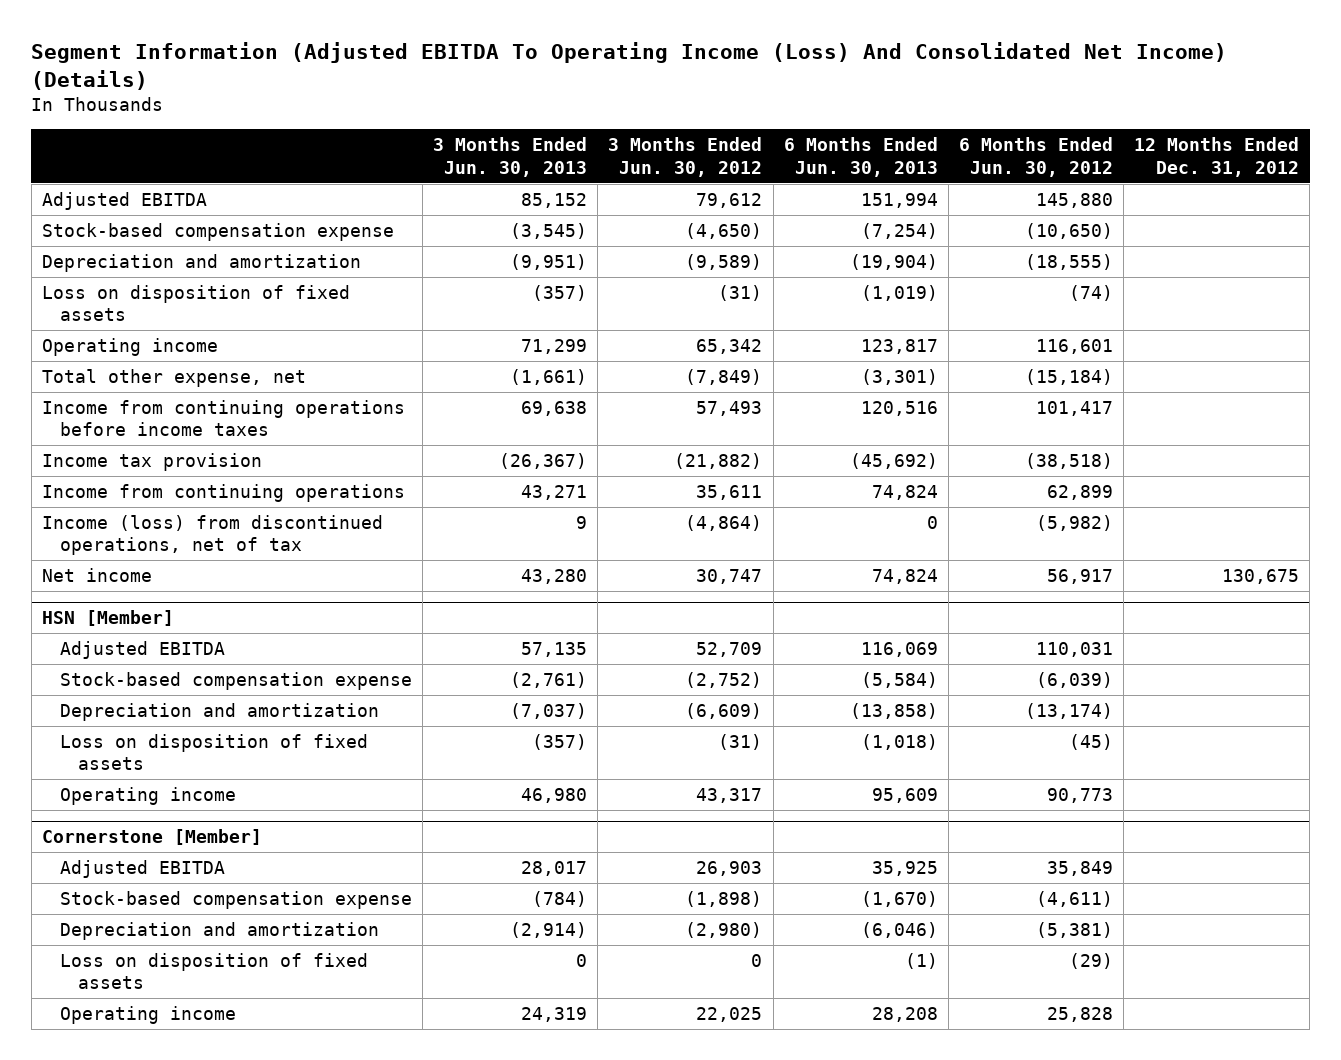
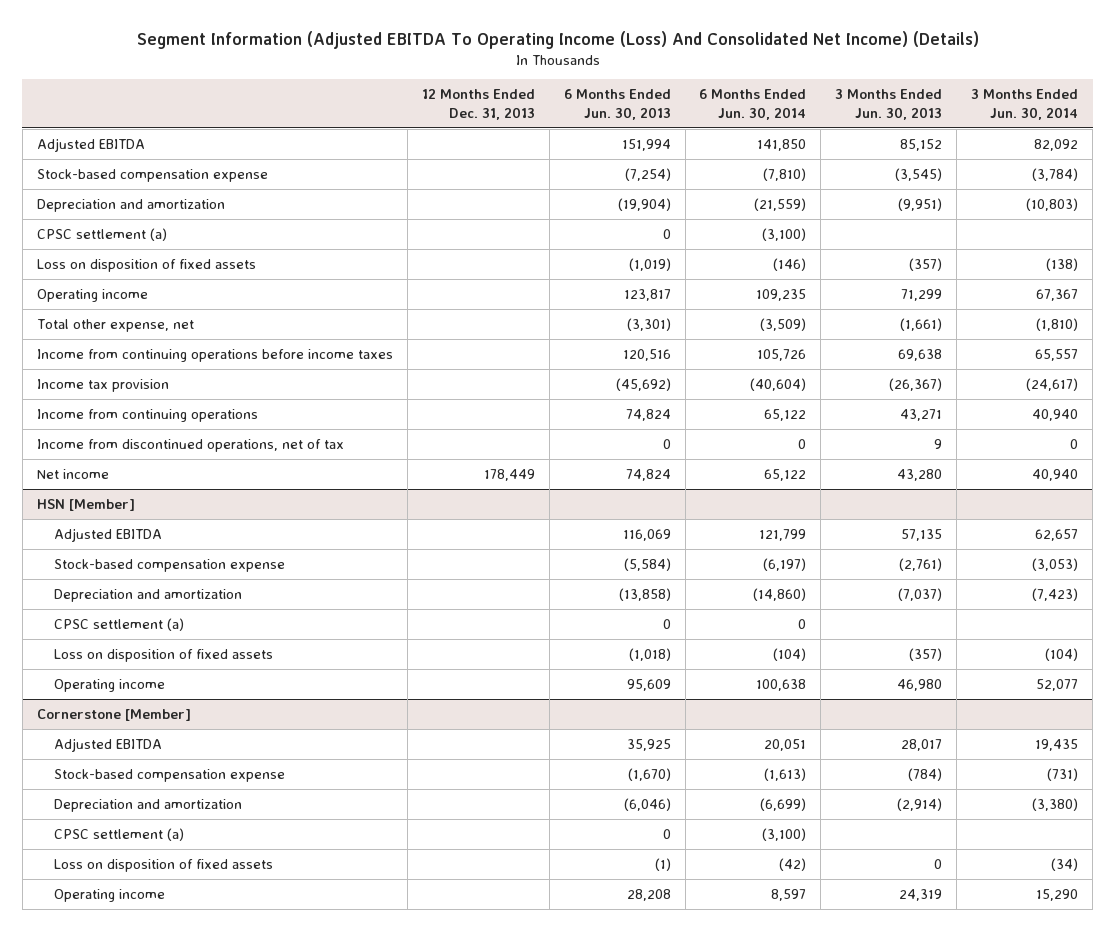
[608,137,763,177] 3 Months Ended Jun. 30, 2012 -> none
[958,137,1113,177] 6 Months Ended Jun. 30, 2012 -> none
[1134,137,1300,177] 12 Months Ended Dec. 31, 2012 -> none
none -> [421,89,535,121] 12 Months Ended Dec. 31, 2013
none -> [699,89,807,121] 6 Months Ended Jun. 30, 2014
none -> [971,89,1079,121] 3 Months Ended Jun. 30, 2014
none -> [36,227,167,241] CPSC settlement (a)
[41,514,383,556] Income (loss) from discontinued operations, net of tax -> [36,438,344,452] Income from discontinued operations, net of tax
none -> [53,617,184,631] CPSC settlement (a)
none -> [53,827,184,841] CPSC settlement (a)

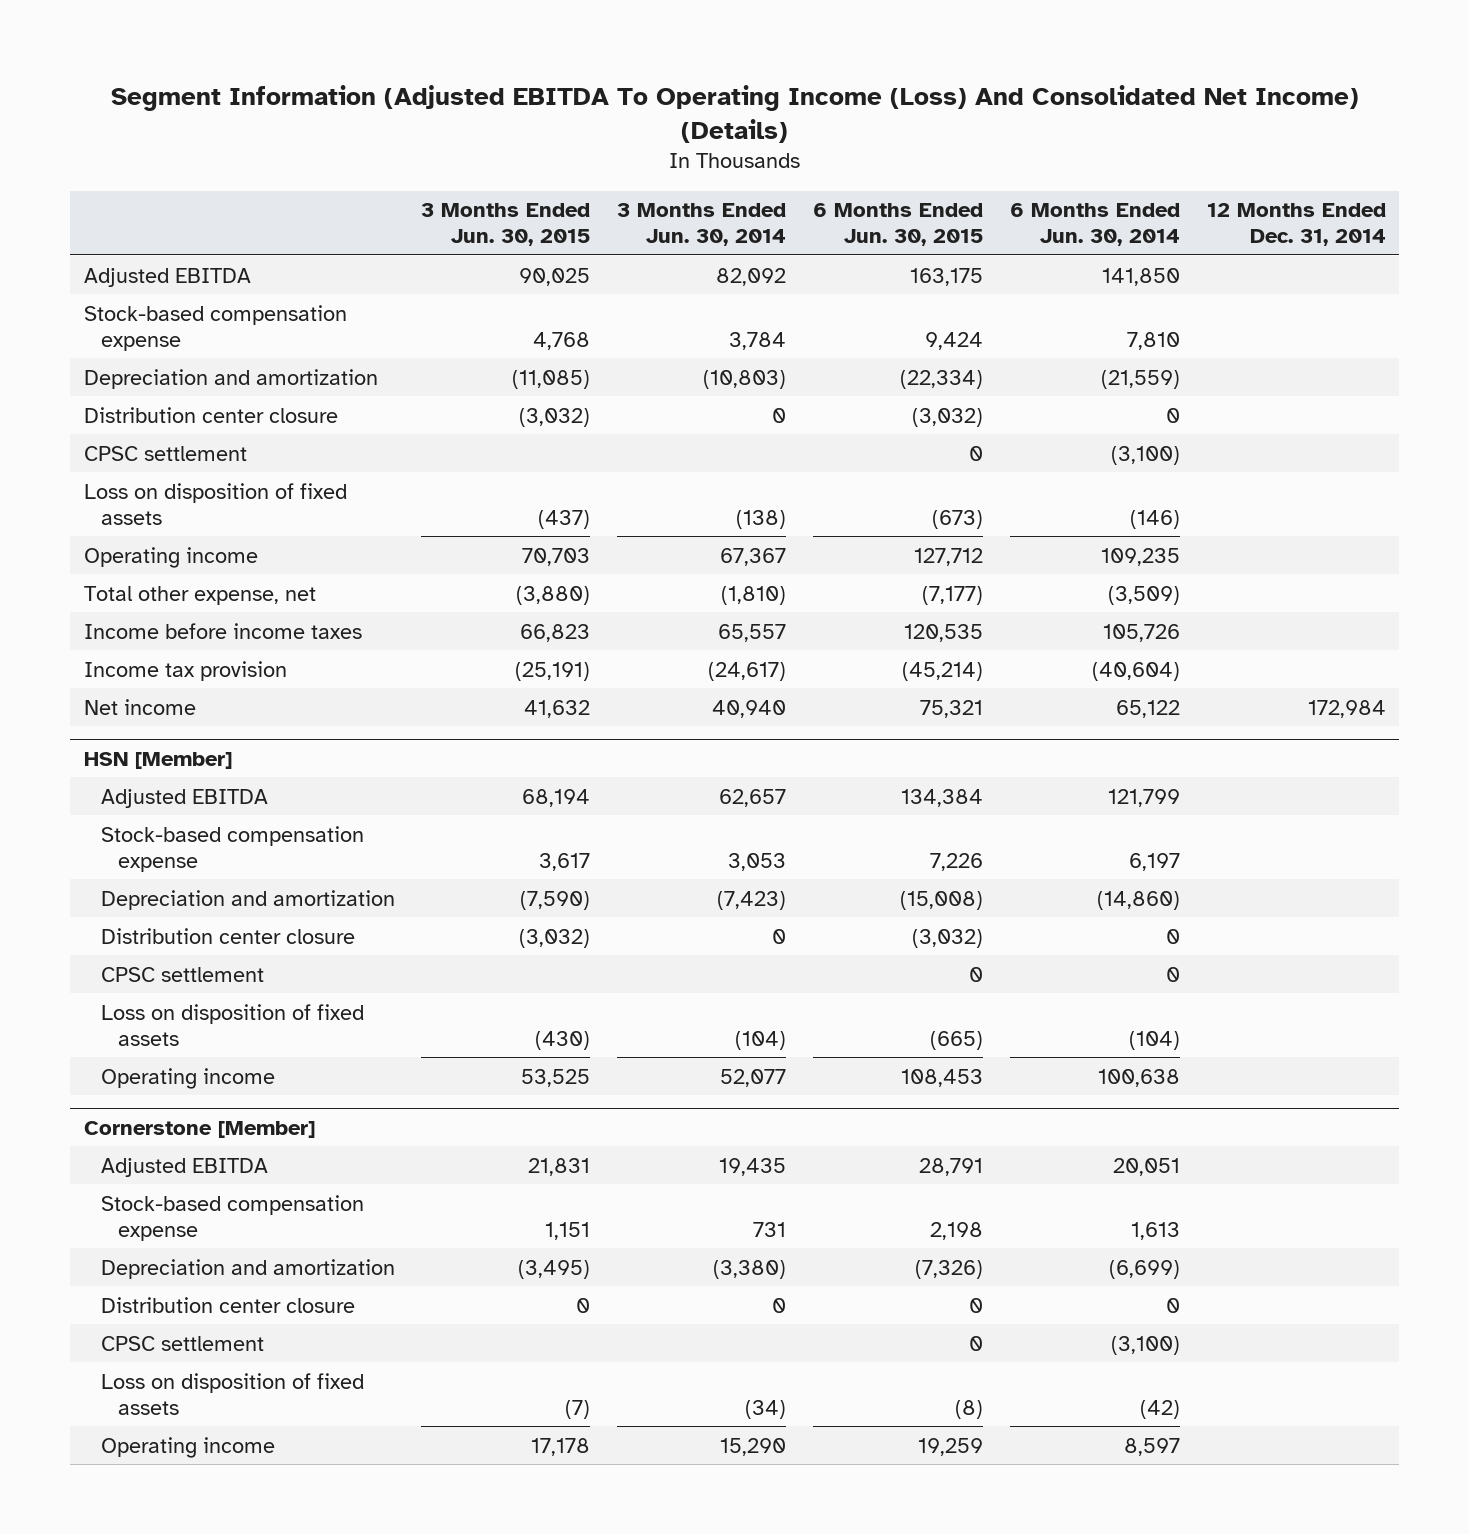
[421,89,535,121] 12 Months Ended Dec. 31, 2013 -> none
[563,89,671,121] 6 Months Ended Jun. 30, 2013 -> none
[835,89,943,121] 3 Months Ended Jun. 30, 2013 -> none
none -> [421,203,591,247] 3 Months Ended Jun. 30, 2015
none -> [813,203,984,247] 6 Months Ended Jun. 30, 2015
none -> [1206,203,1386,247] 12 Months Ended Dec. 31, 2014
[763,167,807,181] (7,810) -> [1126,331,1180,350] 7,810
[1032,167,1079,181] (3,784) -> [729,331,787,350] 3,784
none -> [83,406,338,423] Distribution center closure
[36,227,167,241] CPSC settlement (a) -> [83,445,247,461] CPSC settlement
[36,348,393,362] Income from continuing operations before income taxes -> [83,622,362,639] Income before income taxes
[36,408,258,422] Income from continuing operations -> none
[36,438,344,452] Income from discontinued operations, net of tax -> none
[763,557,807,571] (6,197) -> [1128,852,1180,871] 6,197
[1032,557,1079,571] (3,053) -> [728,852,787,871] 3,053
none -> [100,927,355,944] Distribution center closure
[53,617,184,631] CPSC settlement (a) -> [100,966,264,982] CPSC settlement
[764,767,807,781] (1,613) -> [1130,1221,1180,1240] 1,613
[1047,767,1079,781] (731) -> [753,1221,787,1237] 731
none -> [100,1296,355,1313] Distribution center closure
[53,827,184,841] CPSC settlement (a) -> [100,1335,264,1351] CPSC settlement

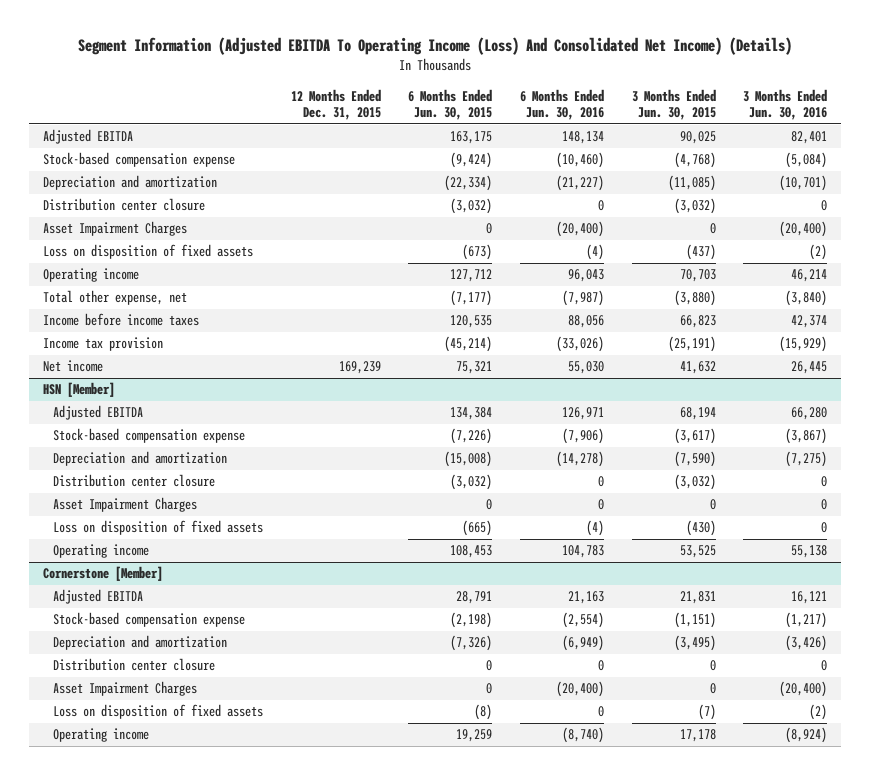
[617,203,787,247] 3 Months Ended Jun. 30, 2014 -> none
[1009,203,1180,247] 6 Months Ended Jun. 30, 2014 -> none
[1206,203,1386,247] 12 Months Ended Dec. 31, 2014 -> none
none -> [290,88,381,121] 12 Months Ended Dec. 31, 2015
none -> [519,88,604,121] 6 Months Ended Jun. 30, 2016
none -> [743,88,828,121] 3 Months Ended Jun. 30, 2016
[533,331,591,350] 4,768 -> [673,152,716,169] (4,768)
[925,331,984,350] 9,424 -> [450,152,493,169] (9,424)
[83,445,247,461] CPSC settlement -> none
none -> [42,221,187,237] Asset Impairment Charges
[539,852,591,871] 3,617 -> [673,428,716,445] (3,617)
[930,852,984,871] 7,226 -> [450,428,493,445] (7,226)
[100,966,264,982] CPSC settlement -> none
none -> [53,497,198,513] Asset Impairment Charges
[545,1221,591,1240] 1,151 -> [673,612,716,629] (1,151)
[930,1221,984,1240] 2,198 -> [450,612,493,629] (2,198)
[100,1335,264,1351] CPSC settlement -> none
none -> [53,681,198,697] Asset Impairment Charges

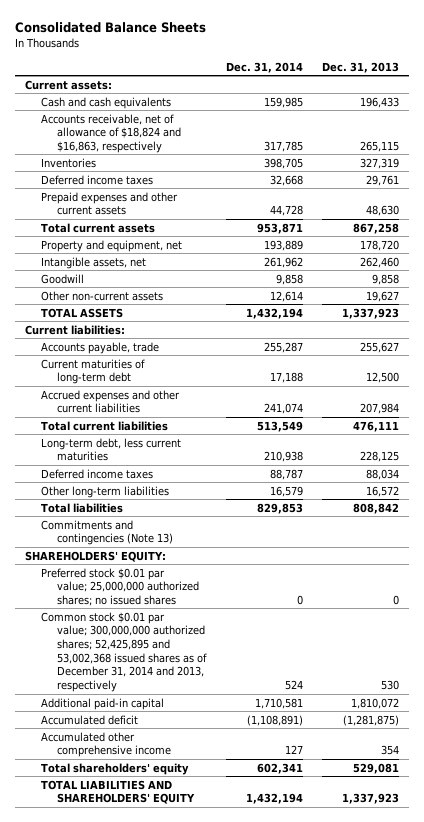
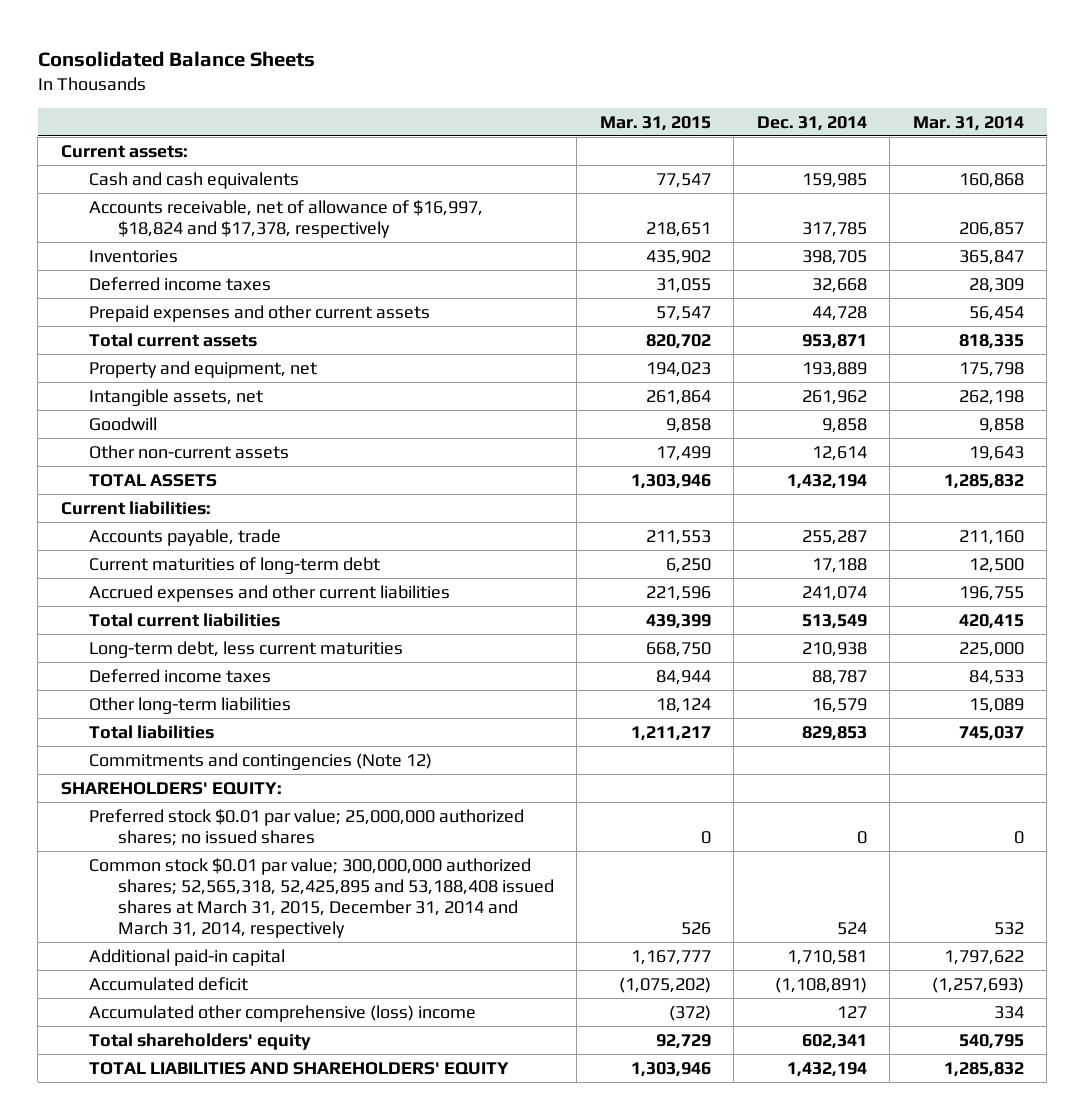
[322,61,400,73] Dec. 31, 2013 -> none
none -> [599,115,711,131] Mar. 31, 2015
none -> [912,115,1024,131] Mar. 31, 2014
[40,113,181,153] Accounts receivable, net of allowance of $18,824 and $16,863, respectively -> [89,199,484,238] Accounts receivable, net of allowance of $16,997, $18,824 and $17,378, respectively
[40,519,173,546] Commitments and contingencies (Note 13) -> [89,752,433,770] Commitments and contingencies (Note 12)
[40,611,207,693] Common stock $0.01 par value; 300,000,000 authorized shares; 52,425,895 and 53,002,368 issued shares as of December 31, 2014 and 2013, respectively -> [89,857,554,938] Common stock $0.01 par value; 300,000,000 authorized shares; 52,565,318, 52,425,895 and 53,188,408 issued shares at March 31, 2015, December 31, 2014 and March 31, 2014, respectively
[40,731,171,758] Accumulated other comprehensive income -> [89,1004,477,1022] Accumulated other comprehensive (loss) income

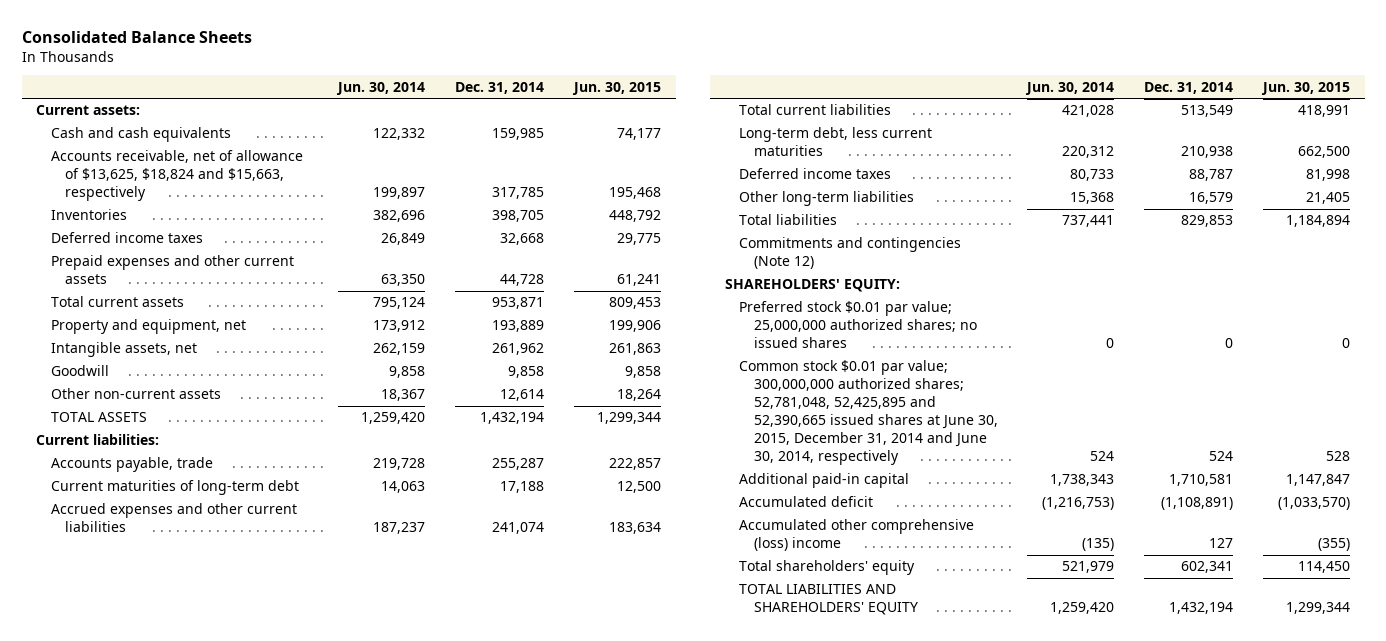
[599,115,711,131] Mar. 31, 2015 -> none
[912,115,1024,131] Mar. 31, 2014 -> none
none -> [336,81,426,95] Jun. 30, 2014
none -> [571,81,661,95] Jun. 30, 2015
[89,199,484,238] Accounts receivable, net of allowance of $16,997, $18,824 and $17,378, respectively -> [50,150,303,202] Accounts receivable, net of allowance of $13,625, $18,824 and $15,663, respectively
[89,857,554,938] Common stock $0.01 par value; 300,000,000 authorized shares; 52,565,318, 52,425,895 and 53,188,408 issued shares at March 31, 2015, December 31, 2014 and March 31, 2014, respectively -> [739,360,998,466] Common stock $0.01 par value; 300,000,000 authorized shares; 52,781,048, 52,425,895 and 52,390,665 issued shares at June 30, 2015, December 31, 2014 and June 30, 2014, respectively

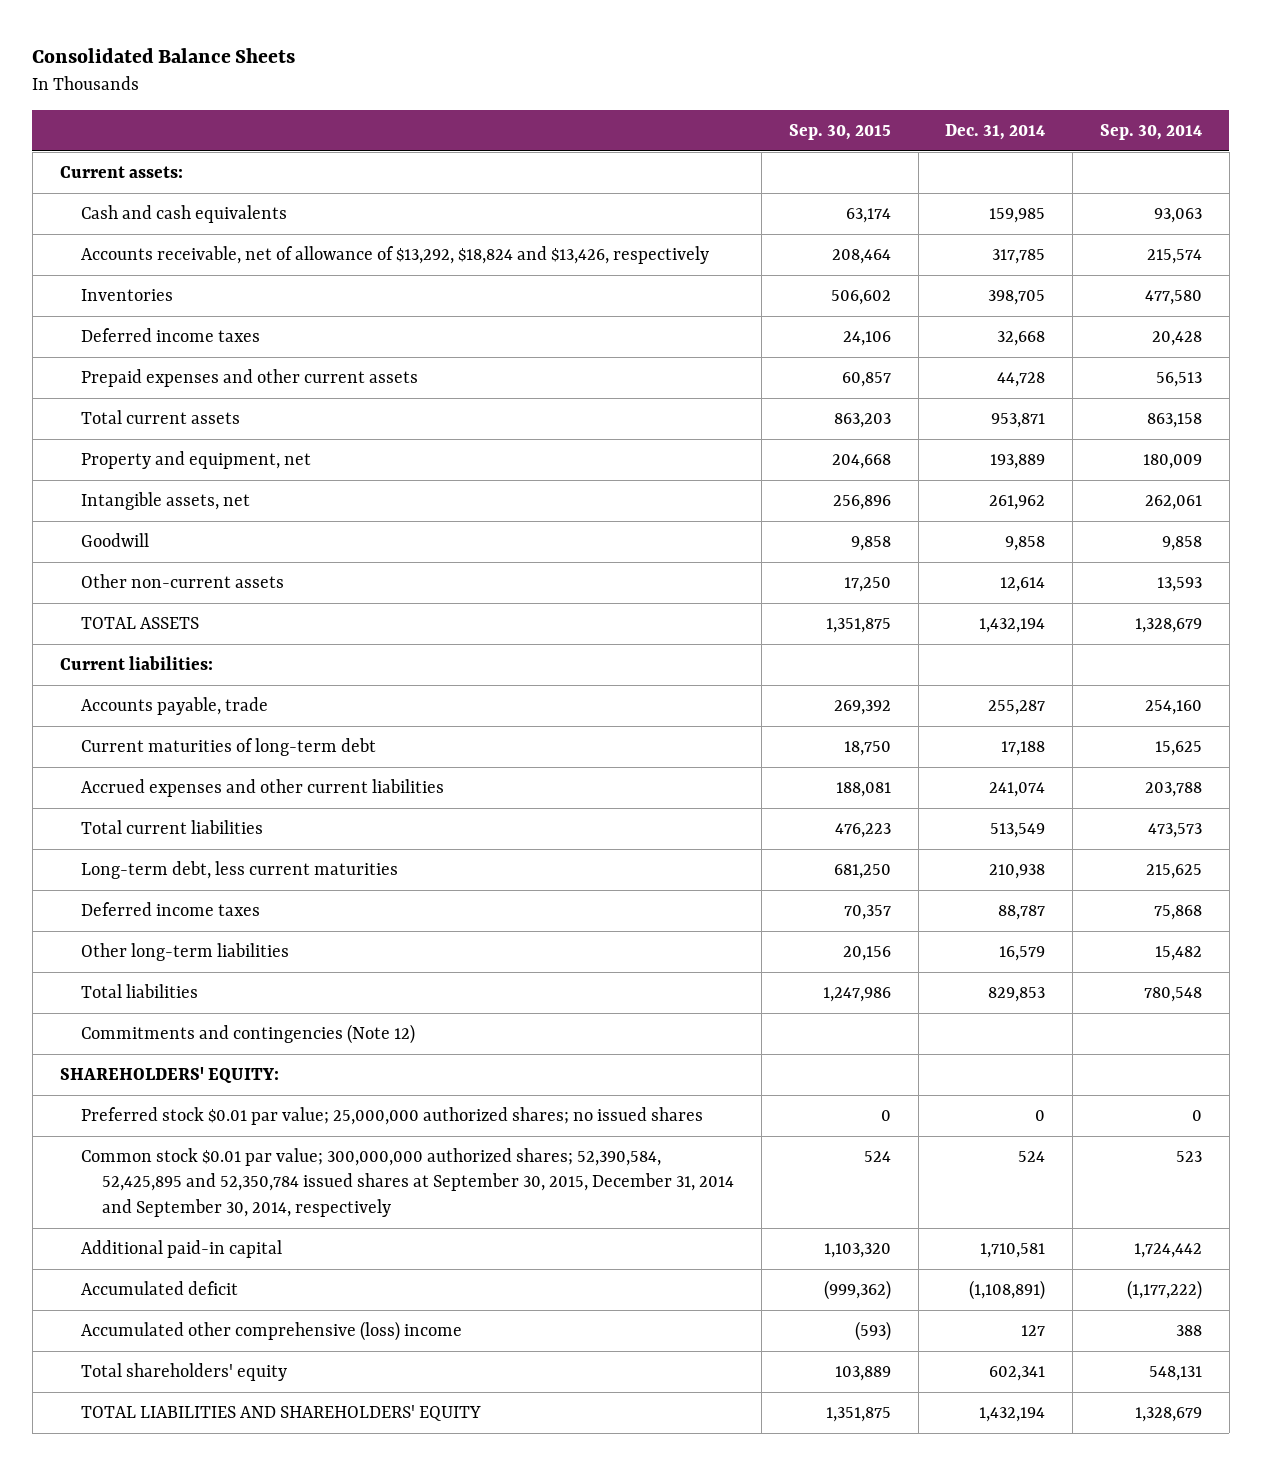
[336,81,426,95] Jun. 30, 2014 -> none
[571,81,661,95] Jun. 30, 2015 -> none
none -> [788,124,891,141] Sep. 30, 2015
none -> [1099,124,1202,141] Sep. 30, 2014
[50,150,303,202] Accounts receivable, net of allowance of $13,625, $18,824 and $15,663, respectively -> [80,245,709,264] Accounts receivable, net of allowance of $13,292, $18,824 and $13,426, respectively
[739,360,998,466] Common stock $0.01 par value; 300,000,000 authorized shares; 52,781,048, 52,425,895 and 52,390,665 issued shares at June 30, 2015, December 31, 2014 and June 30, 2014, respectively -> [80,1147,735,1217] Common stock $0.01 par value; 300,000,000 authorized shares; 52,390,584, 52,425,895 and 52,350,784 issued shares at September 30, 2015, December 31, 2014 and September 30, 2014, respectively

